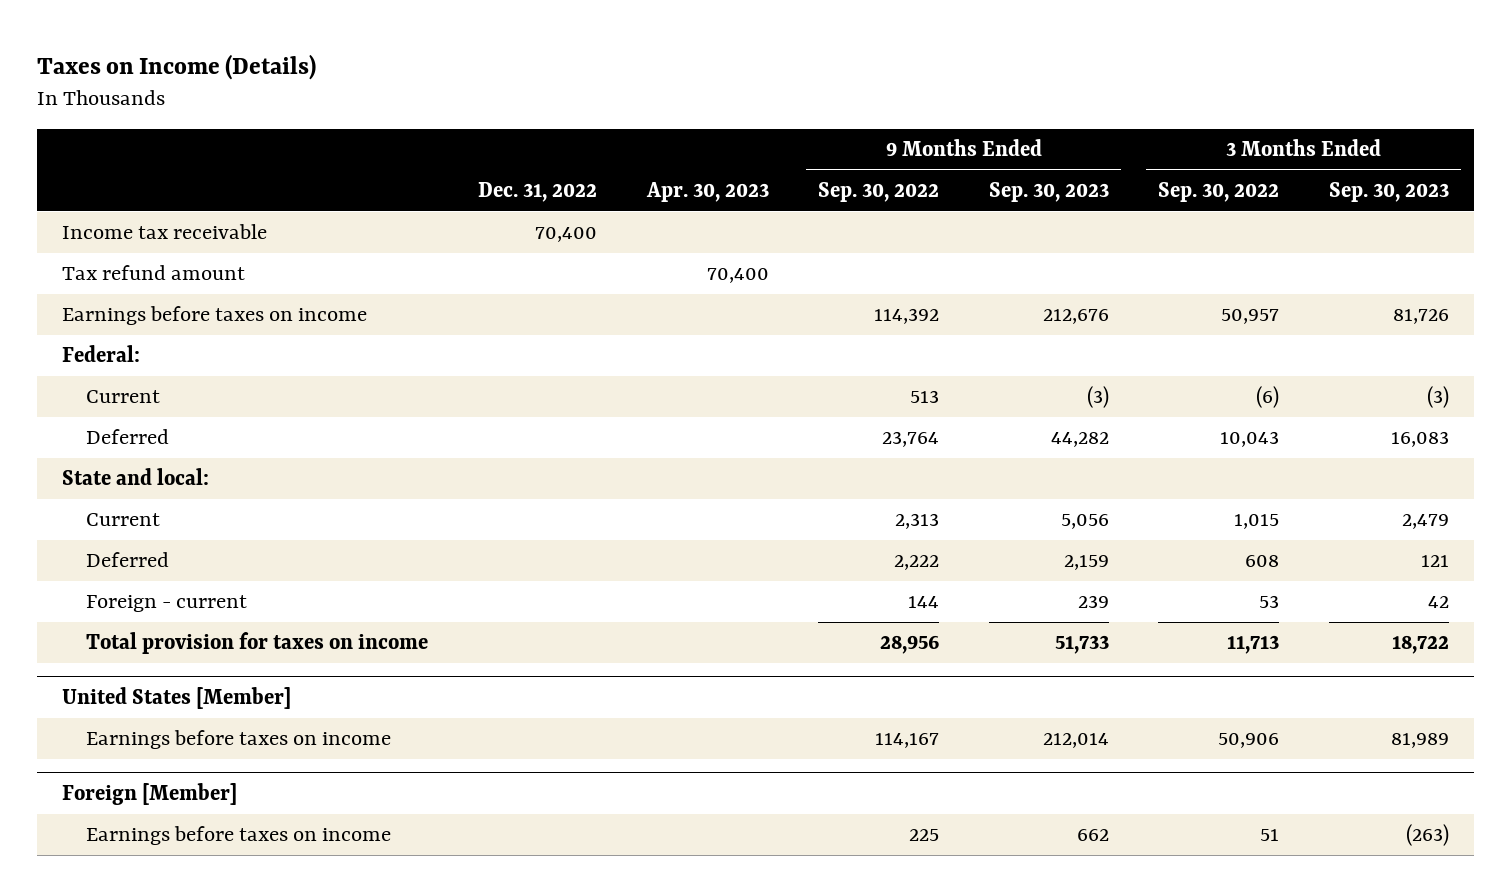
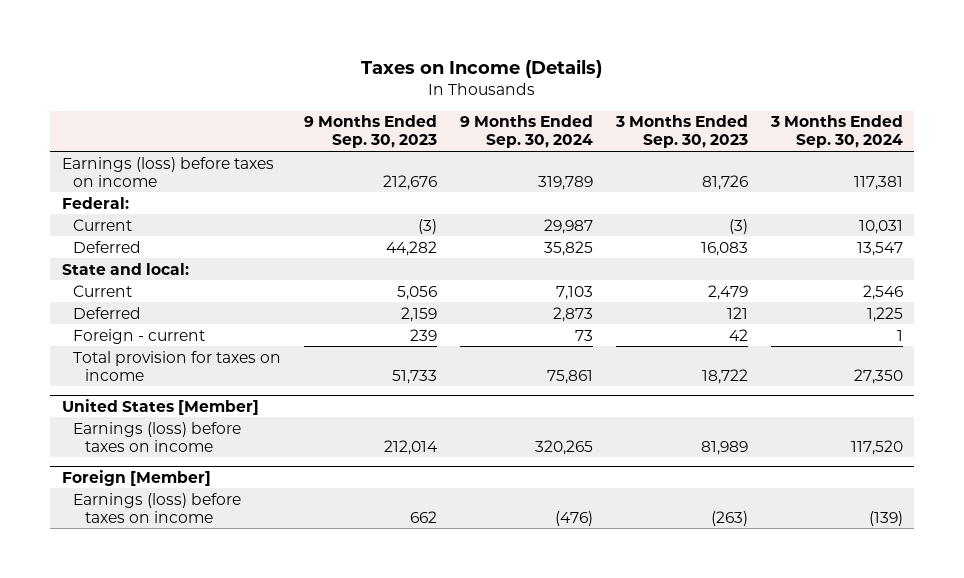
[478,182,598,203] Dec. 31, 2022 -> none
[645,182,769,203] Apr. 30, 2023 -> none
[818,182,940,203] Sep. 30, 2022 -> none
[1158,182,1280,203] Sep. 30, 2022 -> none
none -> [460,115,594,149] 9 Months Ended Sep. 30, 2024
none -> [769,115,903,149] 3 Months Ended Sep. 30, 2024
[62,224,268,240] Income tax receivable -> none
[62,265,246,281] Tax refund amount -> none
[62,306,368,326] Earnings before taxes on income -> [61,156,274,187] Earnings (loss) before taxes on income
[86,730,392,750] Earnings before taxes on income -> [73,421,242,452] Earnings (loss) before taxes on income
[86,826,392,846] Earnings before taxes on income -> [73,492,242,523] Earnings (loss) before taxes on income

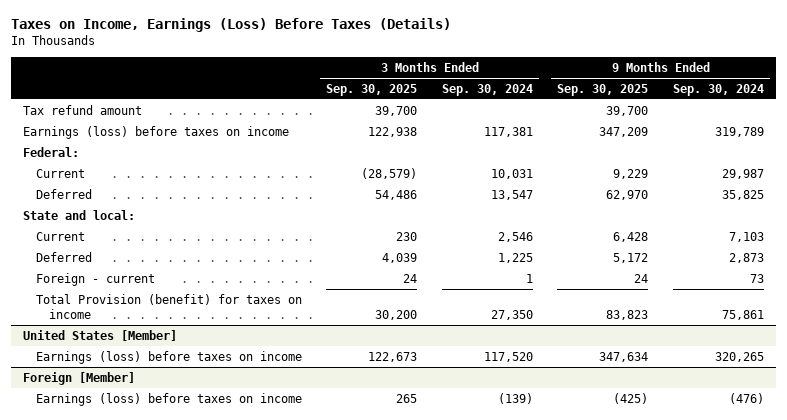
[361,59,603,79] Taxes on Income (Details) -> [10,18,451,33] Taxes on Income, Earnings (Loss) Before Taxes (Details)
[304,115,438,149] 9 Months Ended Sep. 30, 2023 -> none
[614,115,748,149] 3 Months Ended Sep. 30, 2023 -> none
none -> [326,83,418,96] Sep. 30, 2025
none -> [557,83,649,96] Sep. 30, 2025
none -> [23,104,143,115] Tax refund amount
[73,350,282,381] Total provision for taxes on income -> [35,293,302,319] Total Provision (benefit) for taxes on income

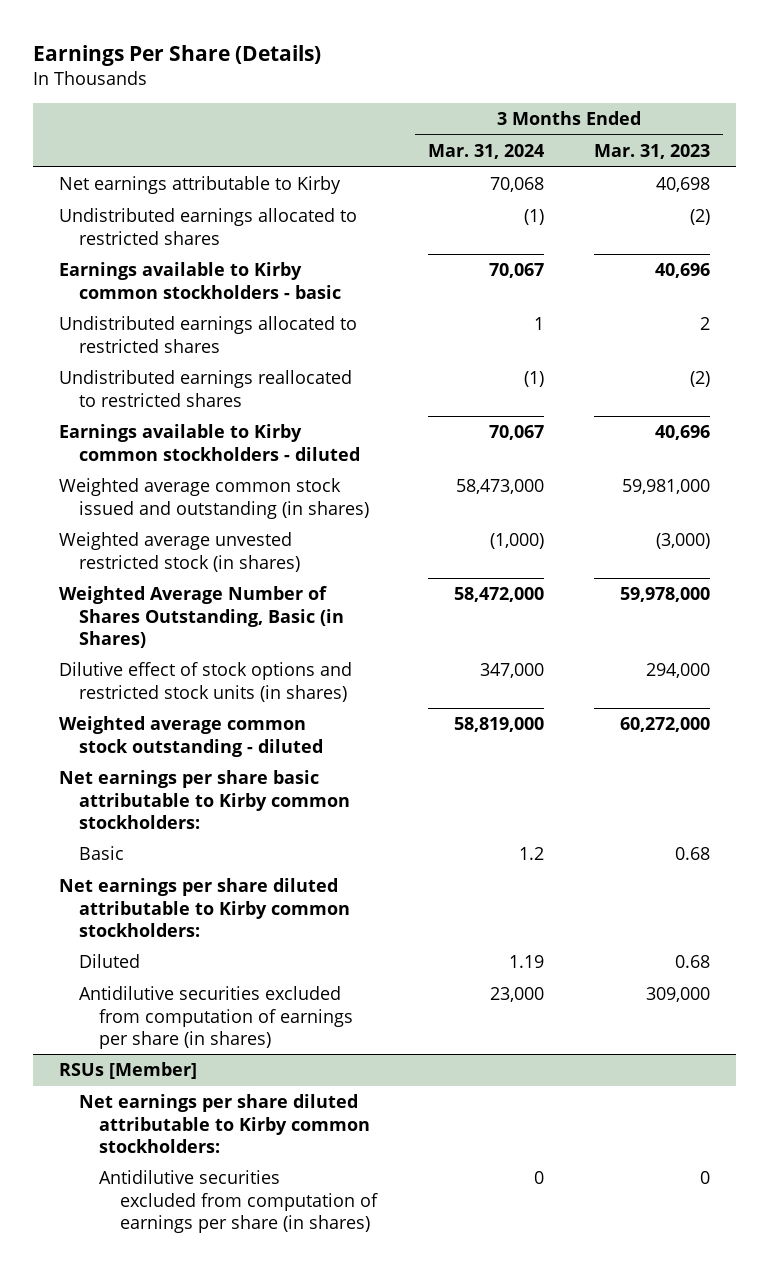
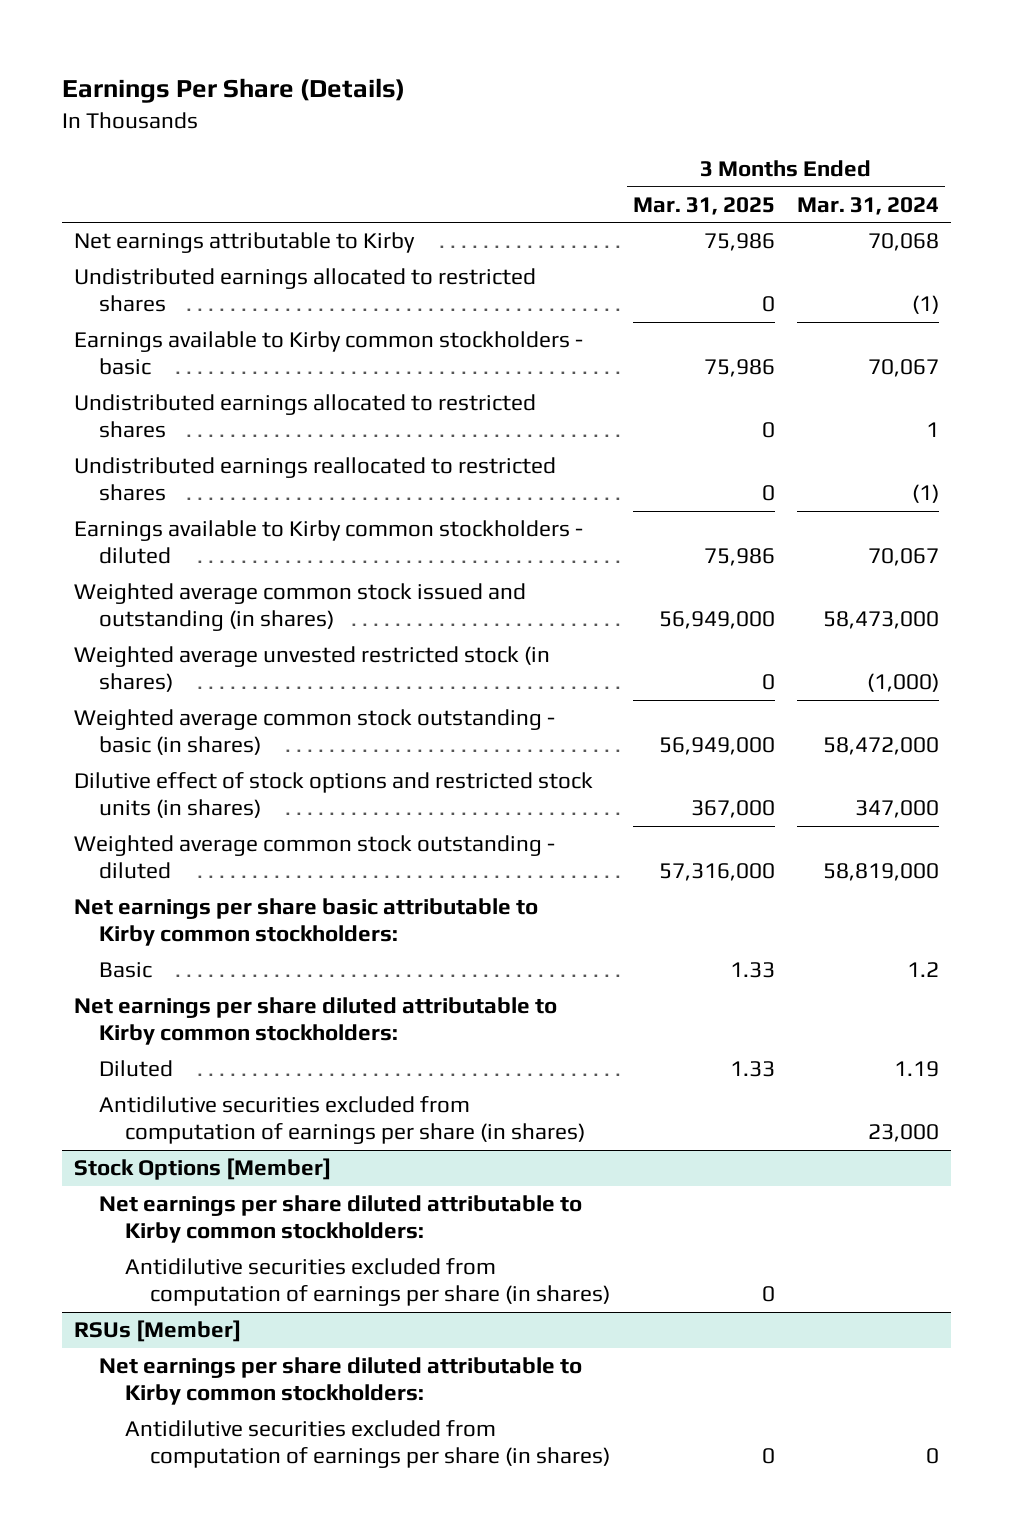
[594,144,711,160] Mar. 31, 2023 -> none
none -> [632,196,775,215] Mar. 31, 2025
[58,586,344,648] Weighted Average Number of Shares Outstanding, Basic (in Shares) -> [73,709,555,755] Weighted average common stock outstanding - basic (in shares)
none -> [73,1158,331,1181] Stock Options [Member]
none -> [99,1195,583,1243] Net earnings per share diluted attributable to Kirby common stockholders:
none -> [124,1258,610,1306] Antidilutive securities excluded from computation of earnings per share (in shares)

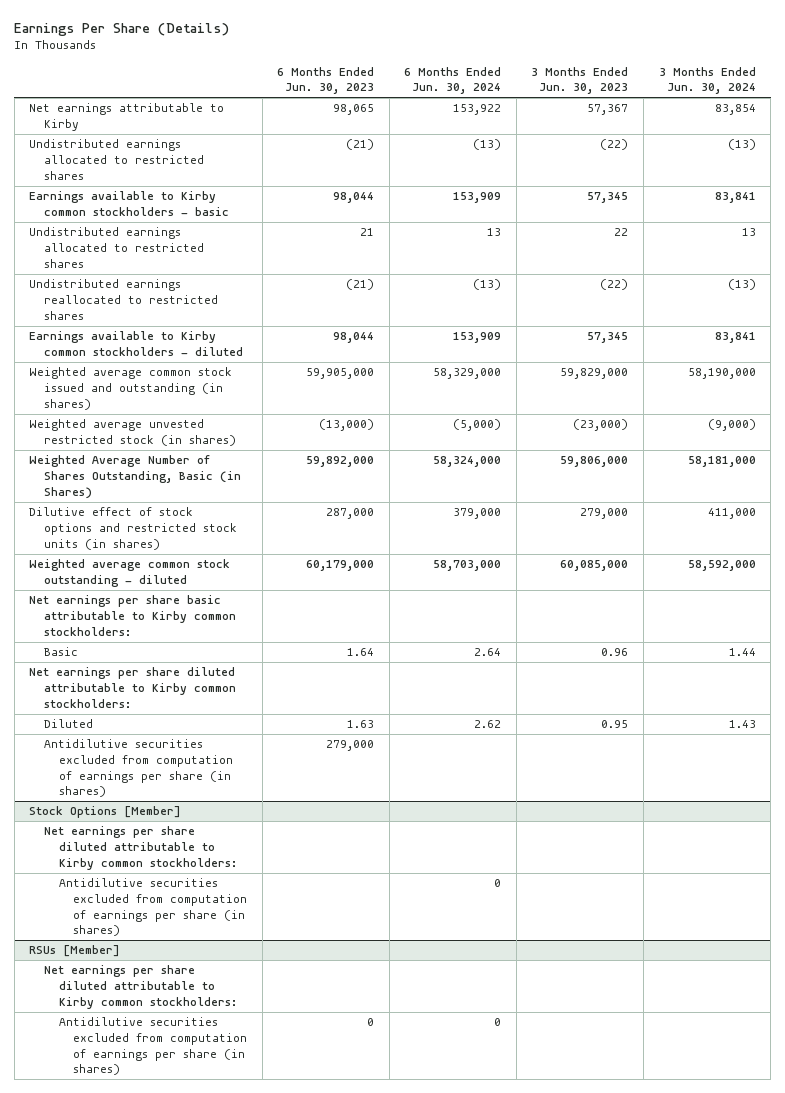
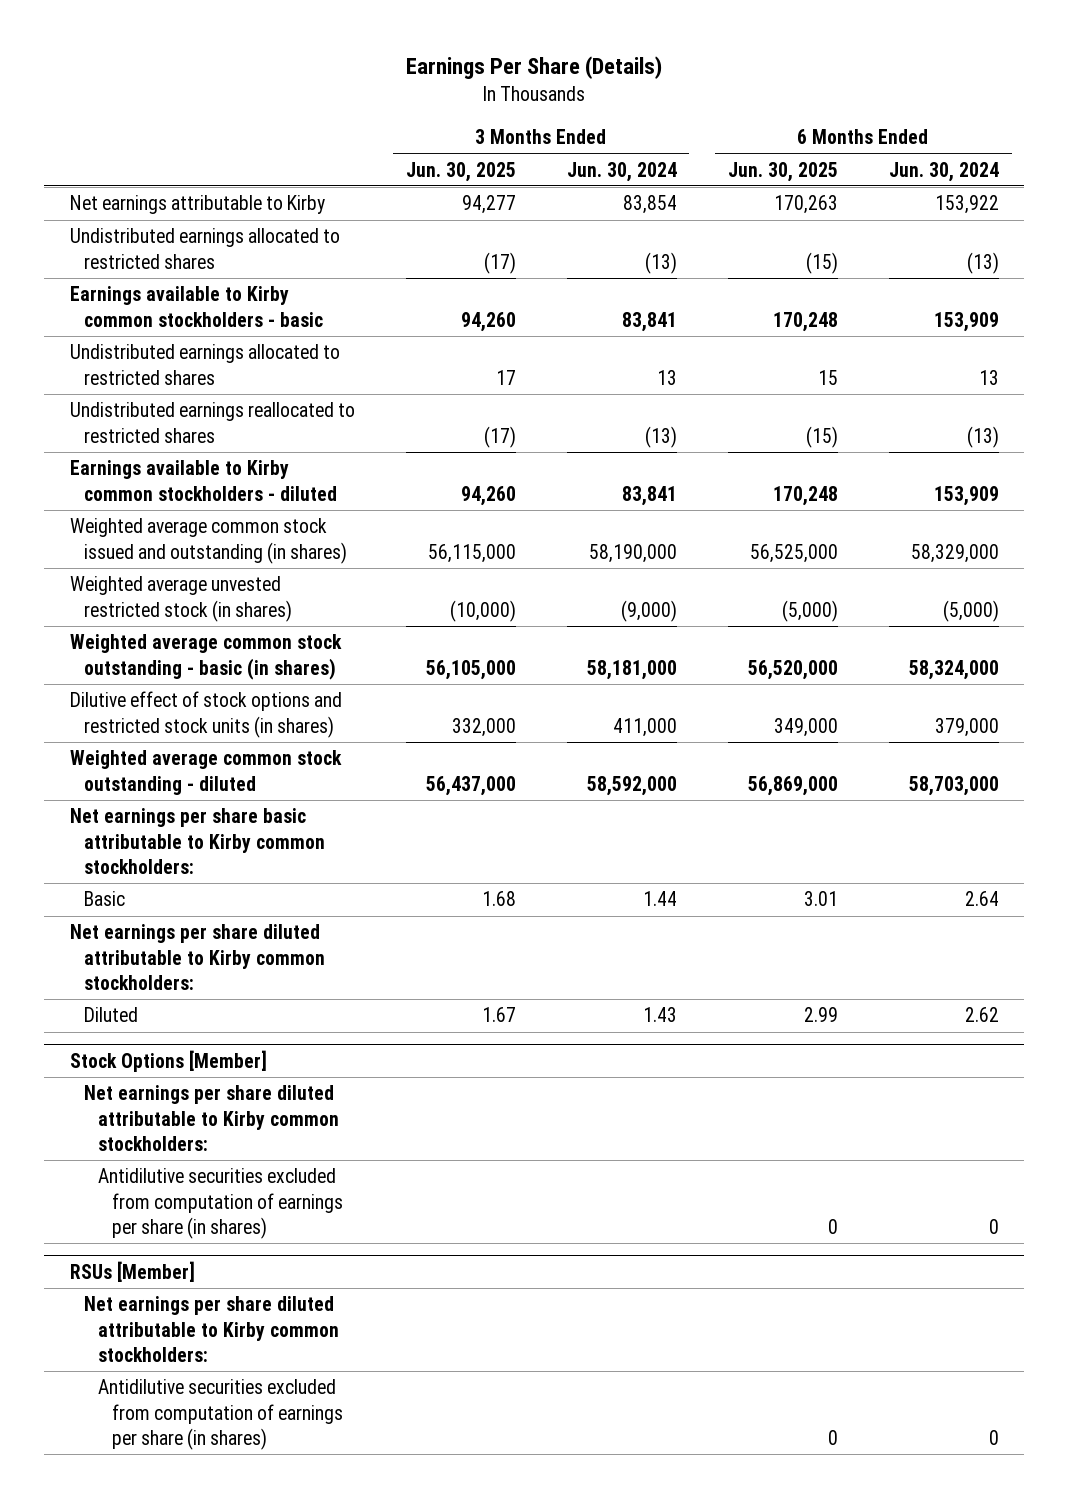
[277,66,375,95] 6 Months Ended Jun. 30, 2023 -> none
[531,66,629,95] 3 Months Ended Jun. 30, 2023 -> none
none -> [405,161,516,182] Jun. 30, 2025
none -> [727,161,838,182] Jun. 30, 2025
[29,455,241,499] Weighted Average Number of Shares Outstanding, Basic (in Shares) -> [69,634,342,680] Weighted average common stock outstanding - basic (in shares)
[43,739,233,798] Antidilutive securities excluded from computation of earnings per share (in shares) -> none

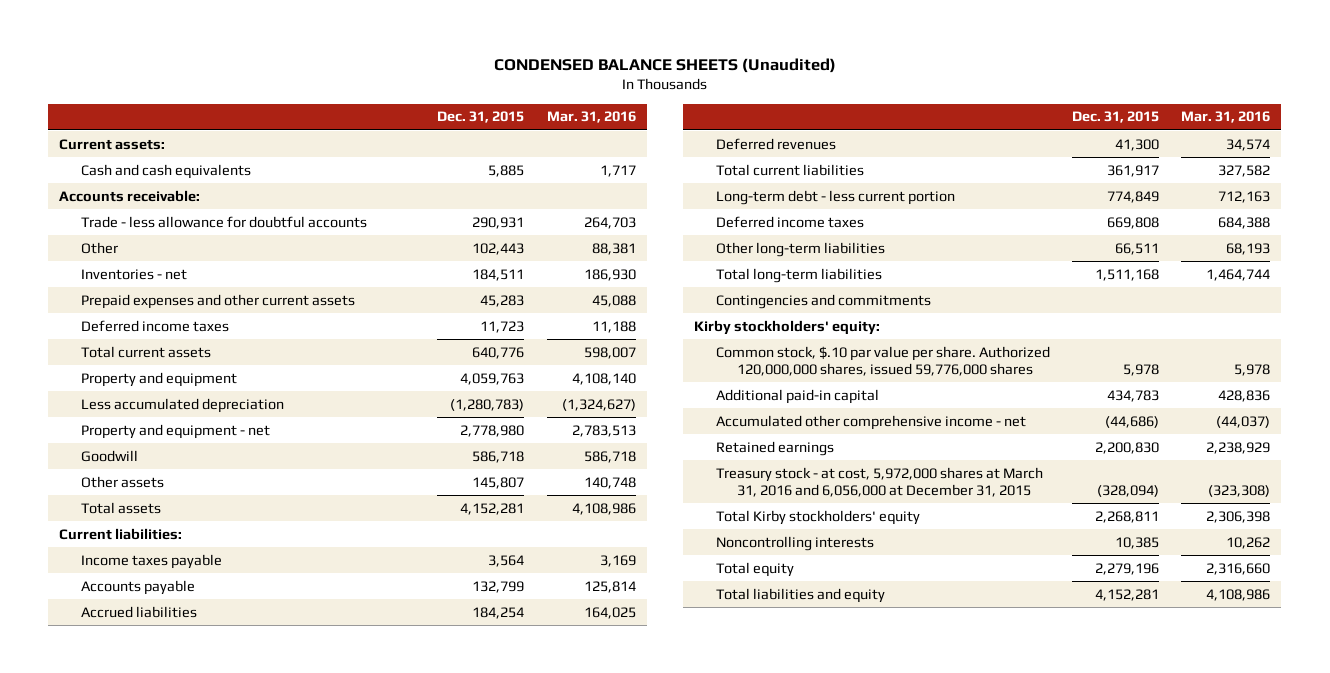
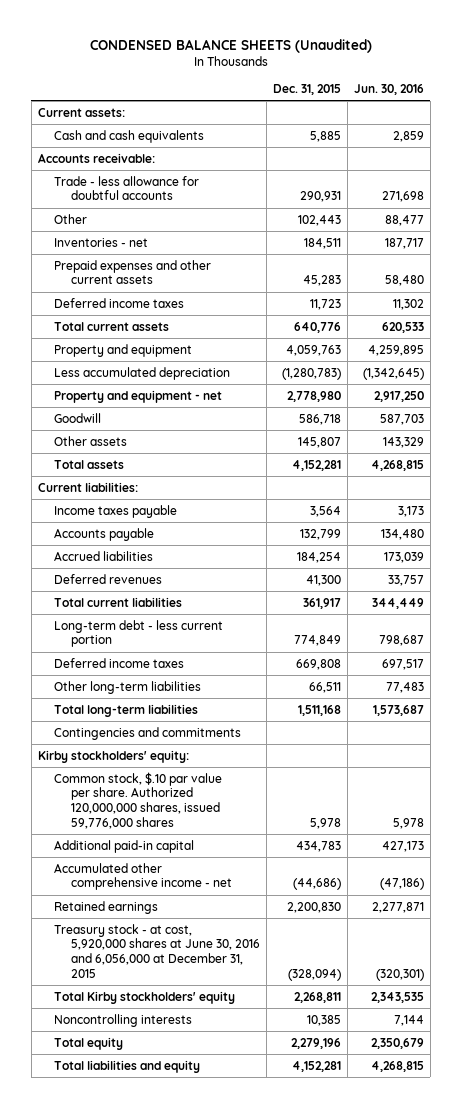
[546,111,636,124] Mar. 31, 2016 -> none
none -> [353,84,424,96] Jun. 30, 2016
[715,466,1043,497] Treasury stock - at cost, 5,972,000 shares at March 31, 2016 and 6,056,000 at December 31, 2015 -> [54,923,261,978] Treasury stock - at cost, 5,920,000 shares at June 30, 2016 and 6,056,000 at December 31, 2015

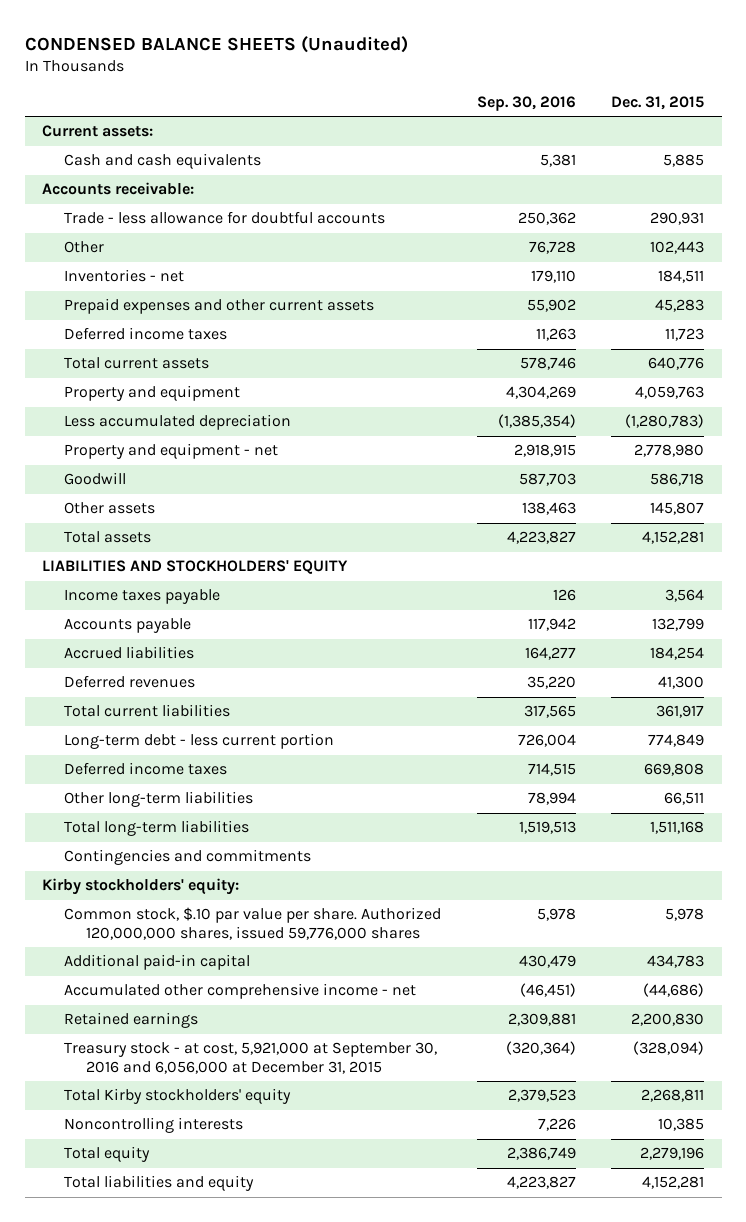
[353,84,424,96] Jun. 30, 2016 -> none
none -> [476,95,576,111] Sep. 30, 2016
[37,481,138,492] Current liabilities: -> none
none -> [42,560,349,575] LIABILITIES AND STOCKHOLDERS' EQUITY
[54,923,261,978] Treasury stock - at cost, 5,920,000 shares at June 30, 2016 and 6,056,000 at December 31, 2015 -> [64,1042,438,1075] Treasury stock - at cost, 5,921,000 at September 30, 2016 and 6,056,000 at December 31, 2015

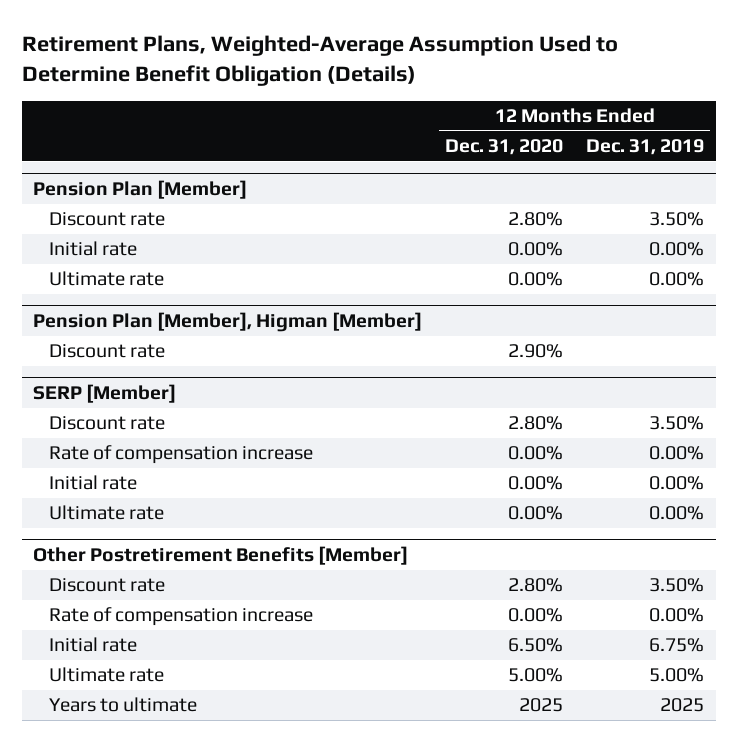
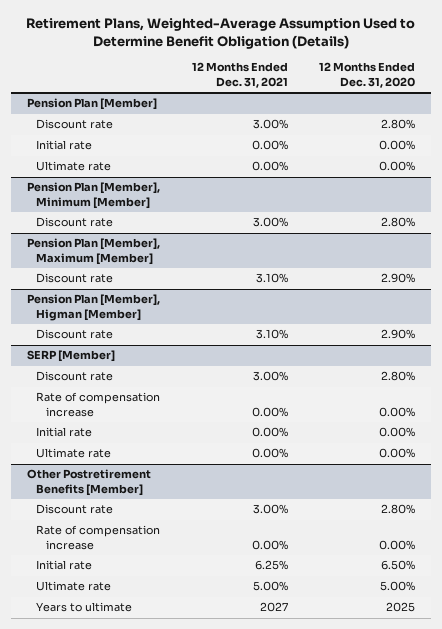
[586,139,705,156] Dec. 31, 2019 -> none
none -> [191,62,288,88] 12 Months Ended Dec. 31, 2021
none -> [26,182,160,210] Pension Plan [Member], Minimum [Member]
none -> [36,217,114,228] Discount rate
none -> [26,238,160,266] Pension Plan [Member], Maximum [Member]
none -> [36,273,114,284] Discount rate

